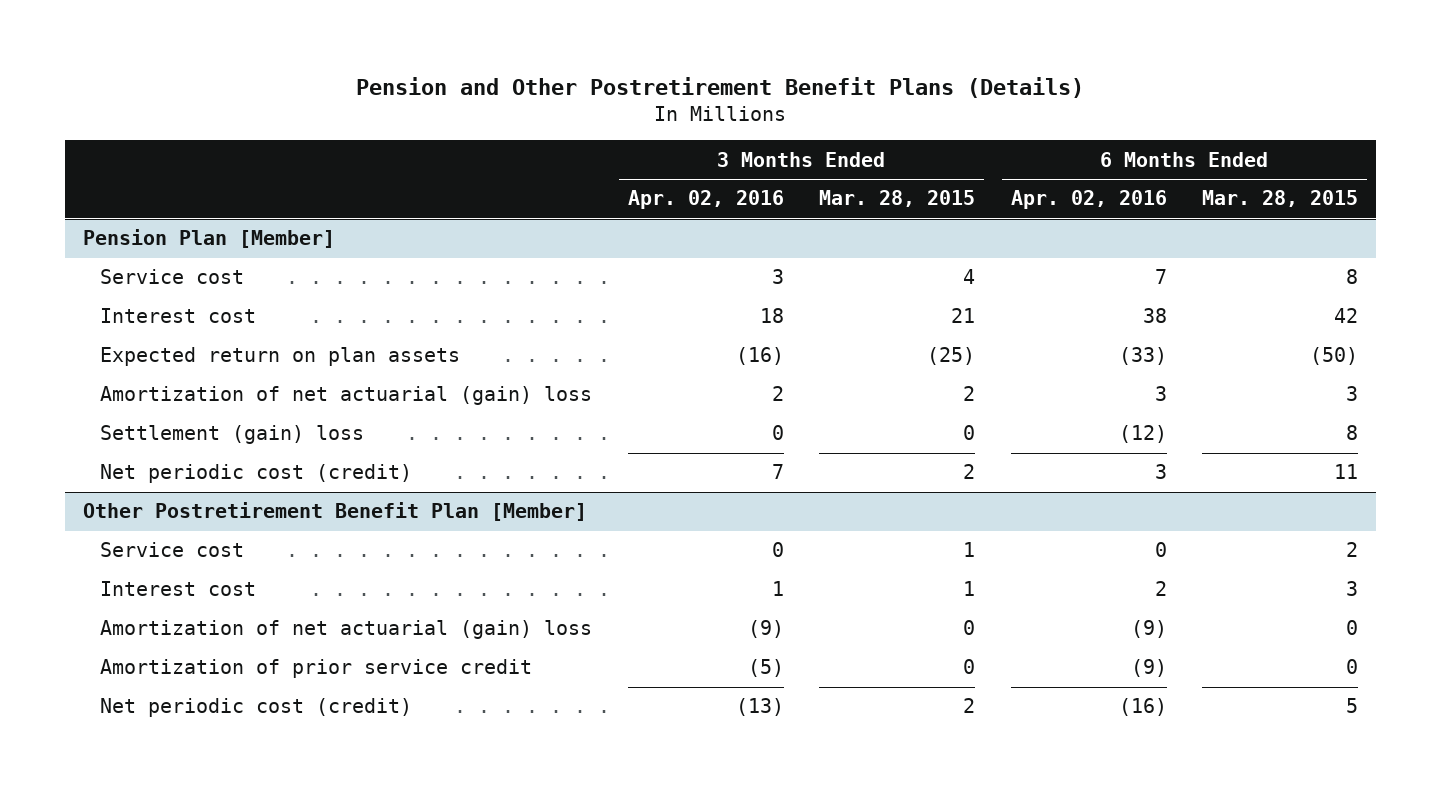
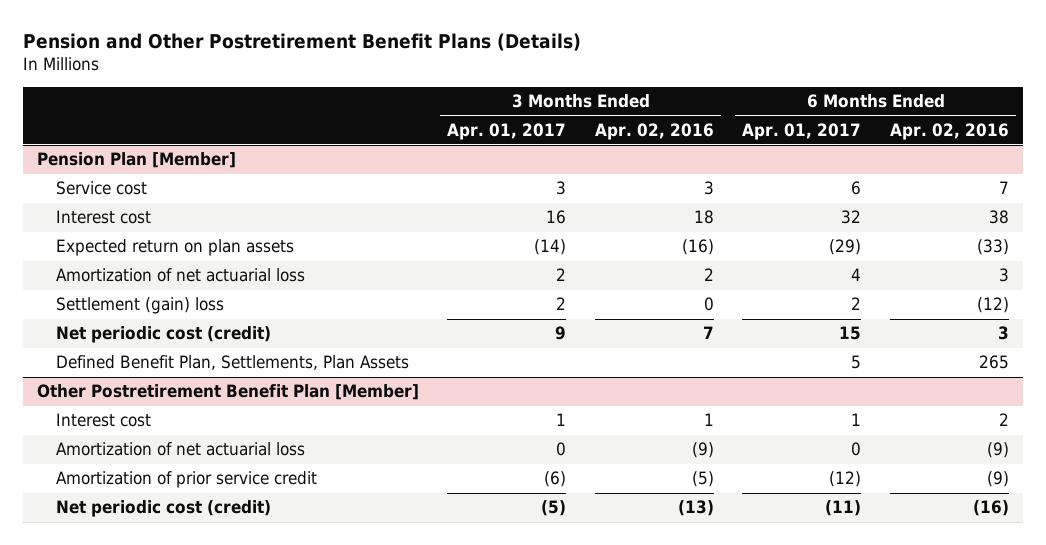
[819,190,976,208] Mar. 28, 2015 -> none
[1202,190,1359,208] Mar. 28, 2015 -> none
none -> [447,122,567,140] Apr. 01, 2017
none -> [742,122,862,140] Apr. 01, 2017
[100,386,593,406] Amortization of net actuarial (gain) loss -> [55,268,305,283] Amortization of net actuarial loss
none -> [55,355,409,371] Defined Benefit Plan, Settlements, Plan Assets
[100,542,245,558] Service cost -> none
[100,620,593,640] Amortization of net actuarial (gain) loss -> [55,442,305,457] Amortization of net actuarial loss

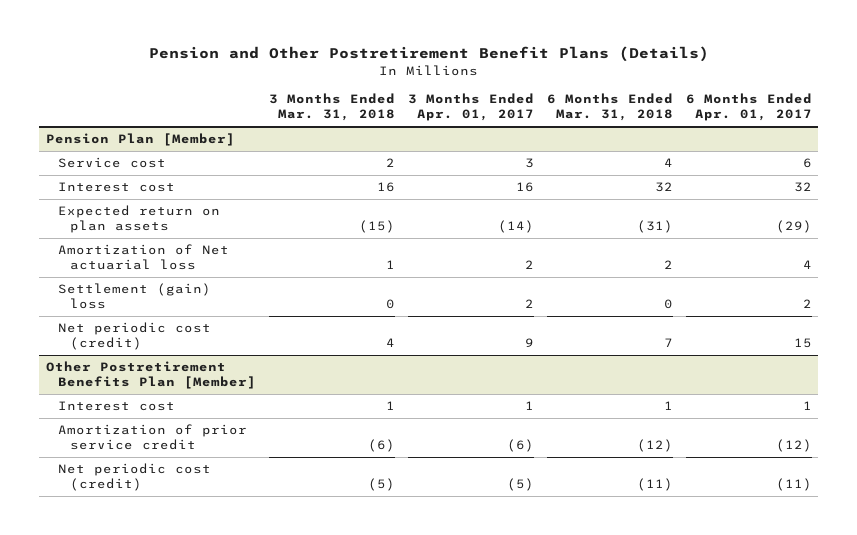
[594,122,714,140] Apr. 02, 2016 -> none
[889,122,1009,140] Apr. 02, 2016 -> none
none -> [268,93,395,122] 3 Months Ended Mar. 31, 2018
none -> [546,93,673,122] 6 Months Ended Mar. 31, 2018
[55,268,305,283] Amortization of net actuarial loss -> [57,244,229,271] Amortization of Net actuarial loss
[55,355,409,371] Defined Benefit Plan, Settlements, Plan Assets -> none
[36,384,419,401] Other Postretirement Benefit Plan [Member] -> [45,361,256,390] Other Postretirement Benefits Plan [Member]
[55,442,305,457] Amortization of net actuarial loss -> none

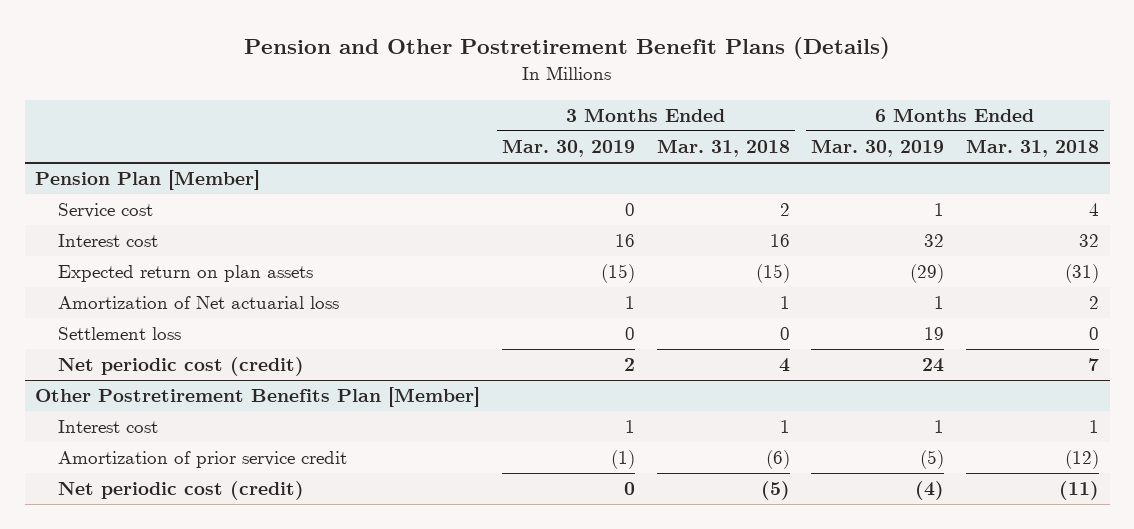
[407,93,534,122] 3 Months Ended Apr. 01, 2017 -> none
[685,93,812,122] 6 Months Ended Apr. 01, 2017 -> none
none -> [502,139,636,158] Mar. 30, 2019
none -> [811,139,945,158] Mar. 30, 2019
[57,283,211,310] Settlement (gain) loss -> [57,327,181,341] Settlement loss

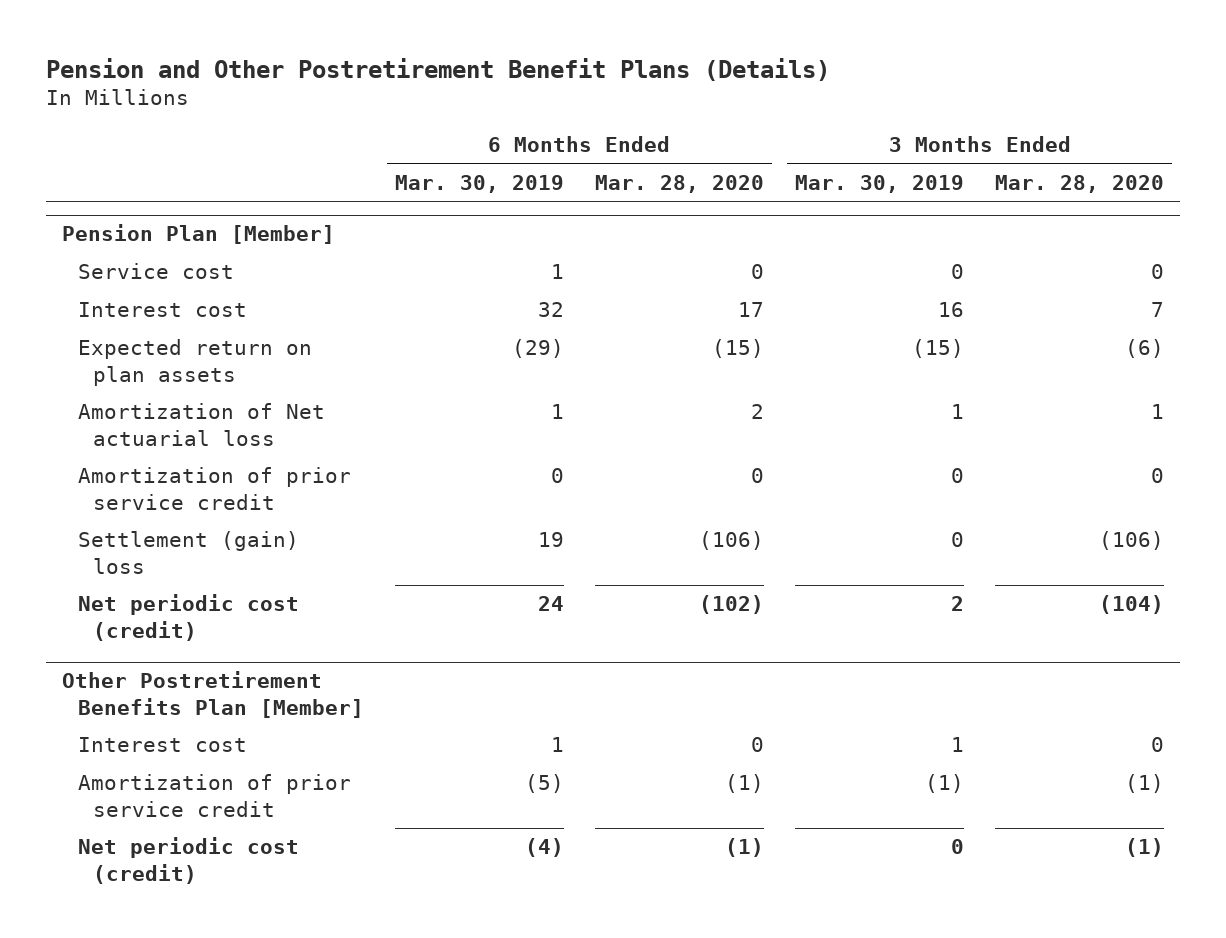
[656,139,790,158] Mar. 31, 2018 -> none
[965,139,1099,158] Mar. 31, 2018 -> none
none -> [594,174,764,193] Mar. 28, 2020
none -> [995,174,1165,193] Mar. 28, 2020
none -> [77,467,351,510] Amortization of prior service credit
[57,327,181,341] Settlement loss -> [77,531,299,574] Settlement (gain) loss

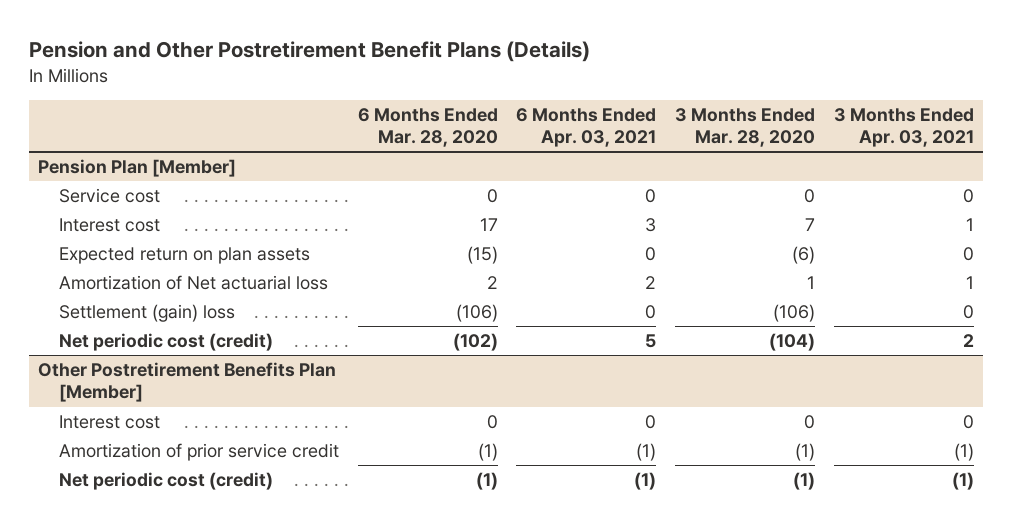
[394,174,564,193] Mar. 30, 2019 -> none
[795,174,965,193] Mar. 30, 2019 -> none
none -> [516,107,657,148] 6 Months Ended Apr. 03, 2021
none -> [833,107,974,148] 3 Months Ended Apr. 03, 2021
[77,467,351,510] Amortization of prior service credit -> none

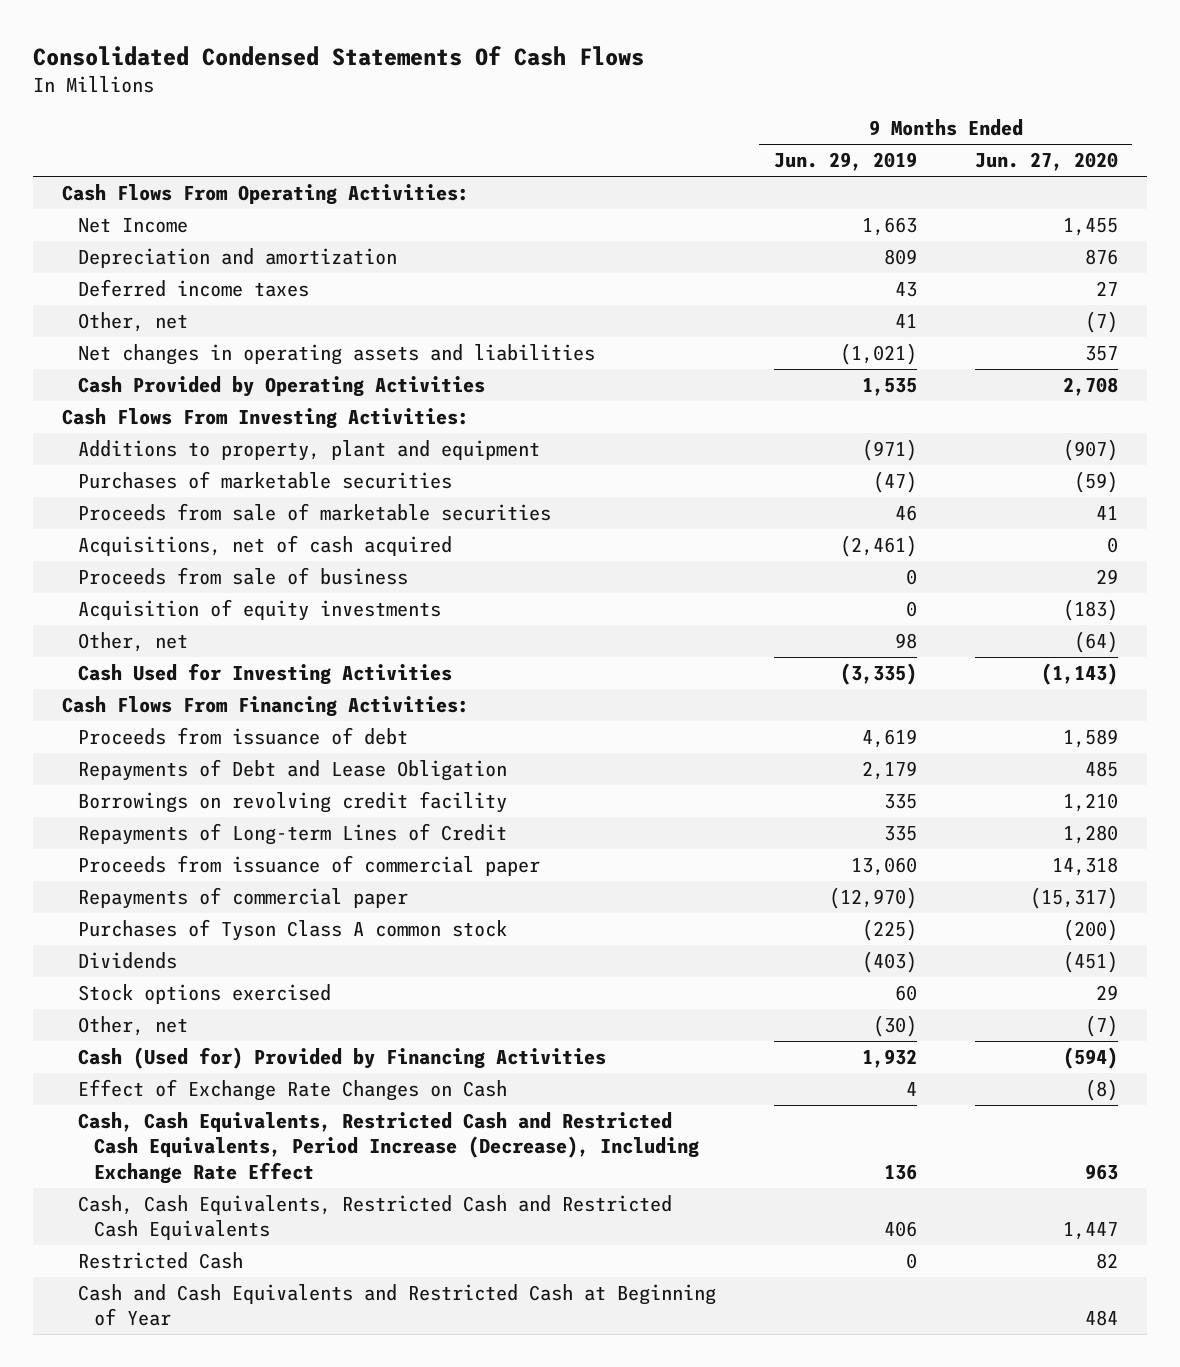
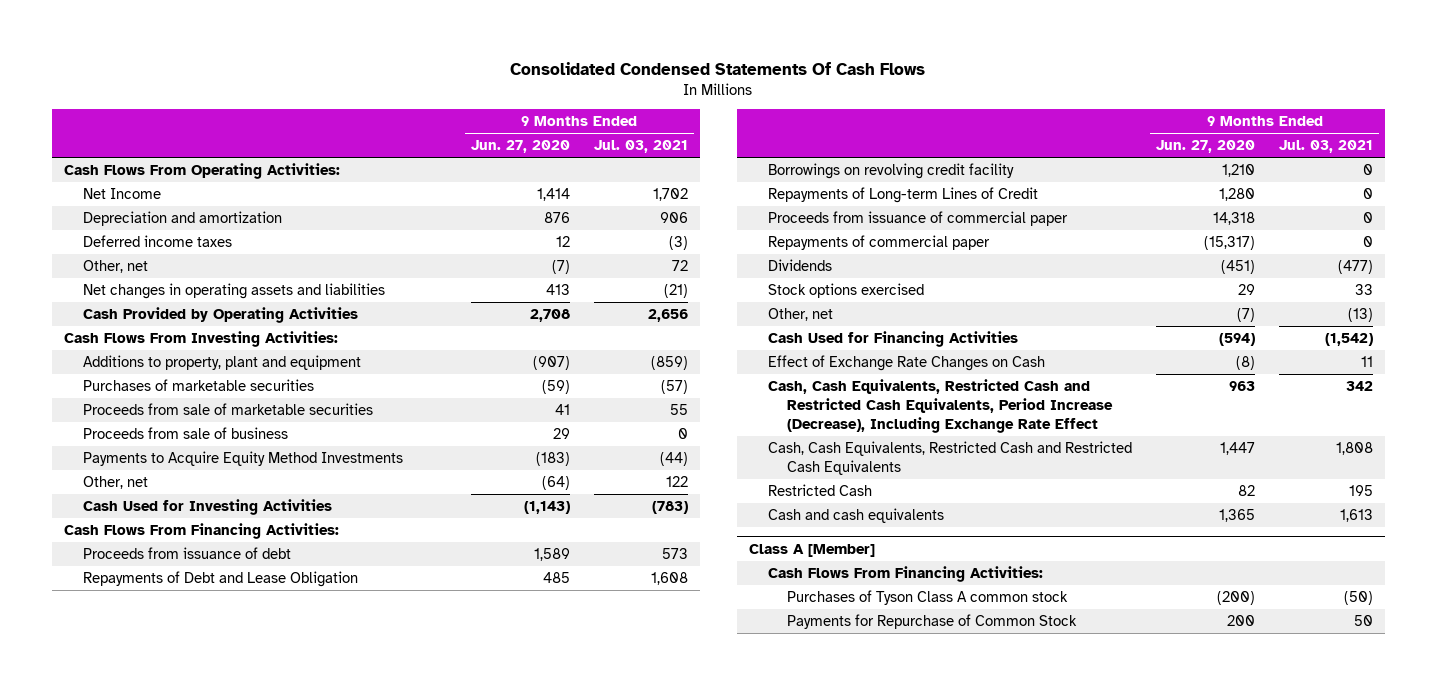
[773,152,917,172] Jun. 29, 2019 -> none
none -> [593,140,688,154] Jul. 03, 2021
[1062,218,1118,237] 1,455 -> [536,188,570,202] 1,414
[1095,281,1118,297] 27 -> [555,236,570,248] 12
[1084,346,1118,362] 357 -> [545,284,570,296] 413
[77,535,452,557] Acquisitions, net of cash acquired -> none
[77,599,441,622] Acquisition of equity investments -> [82,451,403,467] Payments to Acquire Equity Method Investments
[77,919,507,942] Purchases of Tyson Class A common stock -> none
[77,1047,606,1070] Cash (Used for) Provided by Financing Activities -> [767,331,1018,348] Cash Used for Financing Activities
[77,1284,716,1327] Cash and Cash Equivalents and Restricted Cash at Beginning of Year -> [767,508,944,524] Cash and cash equivalents
[1084,1310,1118,1327] 484 -> [1219,509,1256,523] 1,365
none -> [748,543,875,557] Class A [Member]
none -> [767,566,1043,583] Cash Flows From Financing Activities:
none -> [786,590,1068,606] Purchases of Tyson Class A common stock
none -> [786,614,1077,630] Payments for Repurchase of Common Stock

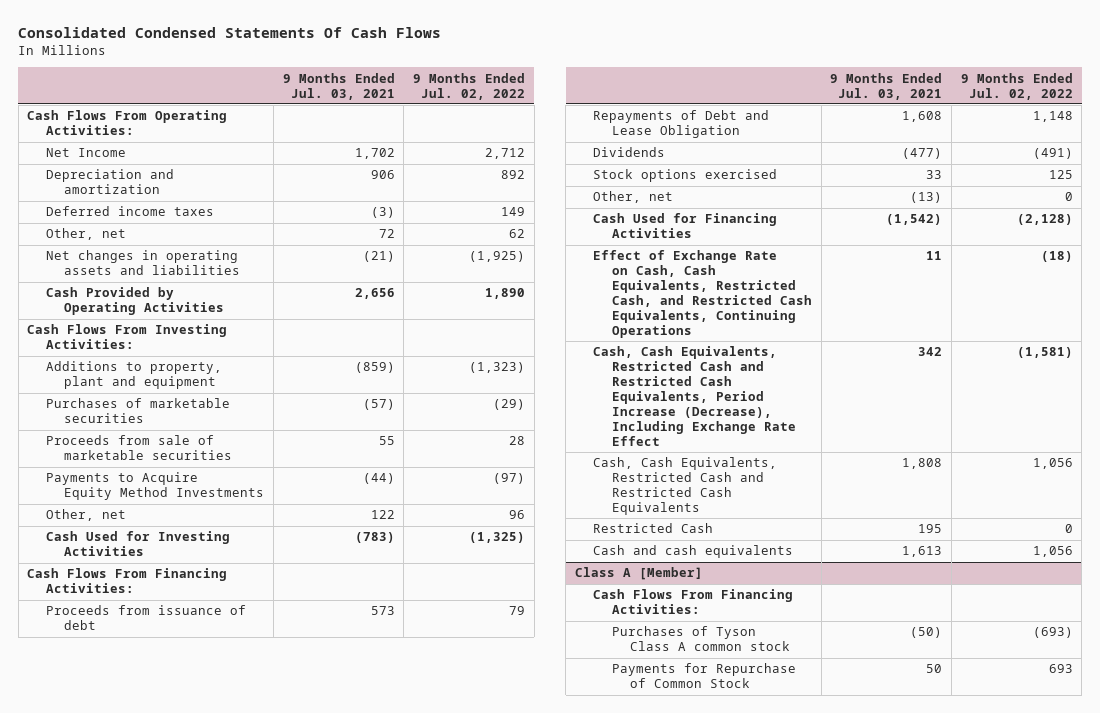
[470,140,570,154] Jun. 27, 2020 -> none
none -> [413,72,526,100] 9 Months Ended Jul. 02, 2022
[82,427,288,440] Proceeds from sale of business -> none
[767,163,1014,180] Borrowings on revolving credit facility -> none
[767,187,1038,204] Repayments of Long-term Lines of Credit -> none
[767,211,1068,227] Proceeds from issuance of commercial paper -> none
[767,235,990,251] Repayments of commercial paper -> none
[767,355,1045,372] Effect of Exchange Rate Changes on Cash -> [593,250,812,338] Effect of Exchange Rate on Cash, Cash Equivalents, Restricted Cash, and Restricted Cash Equivalents, Continuing Operations

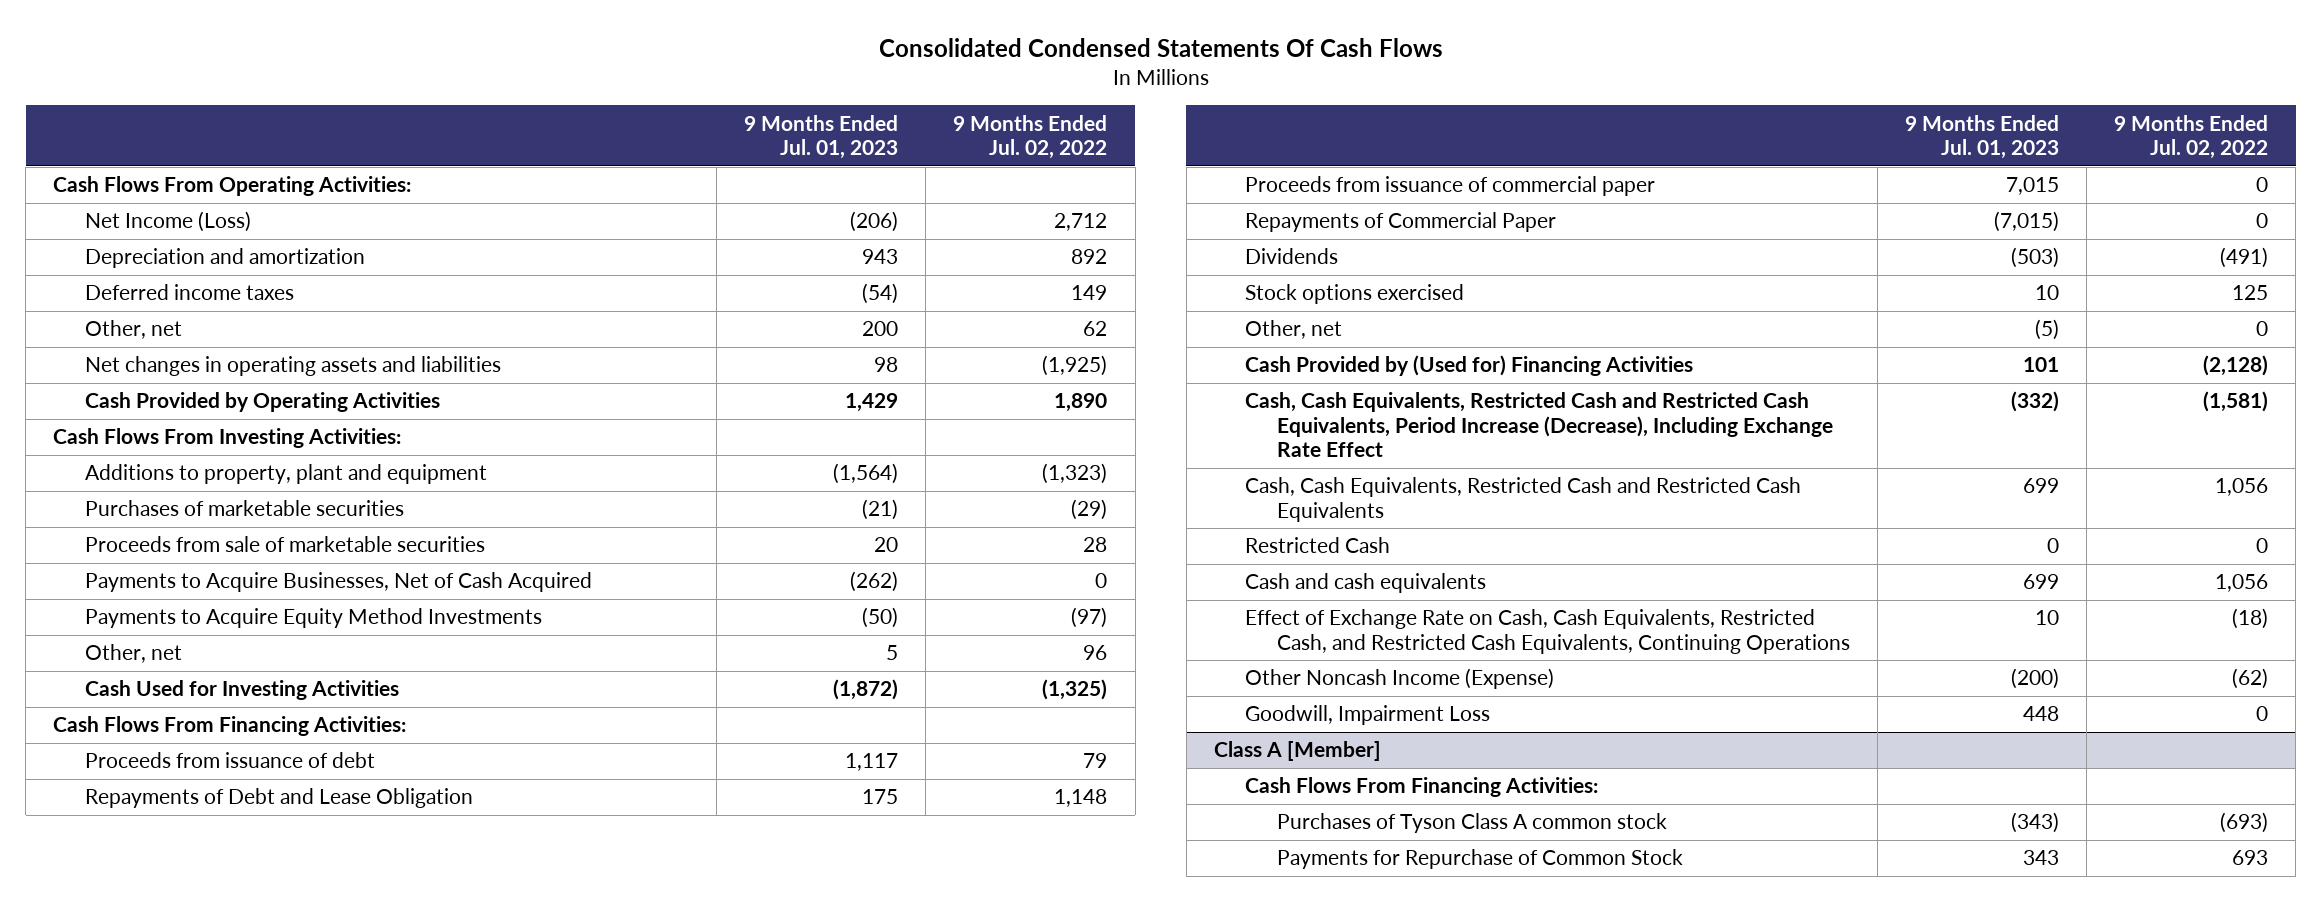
[282,72,395,100] 9 Months Ended Jul. 03, 2021 -> none
none -> [744,114,899,160] 9 Months Ended Jul. 01, 2023
[45,148,126,158] Net Income -> [84,211,251,233] Net Income (Loss)
none -> [84,572,592,593] Payments to Acquire Businesses, Net of Cash Acquired
none -> [1245,176,1656,197] Proceeds from issuance of commercial paper
none -> [1245,212,1557,233] Repayments of Commercial Paper
[593,213,778,239] Cash Used for Financing Activities -> [1245,355,1694,377] Cash Provided by (Used for) Financing Activities
[593,250,812,338] Effect of Exchange Rate on Cash, Cash Equivalents, Restricted Cash, and Restricted Cash Equivalents, Continuing Operations -> [1245,609,1850,654] Effect of Exchange Rate on Cash, Cash Equivalents, Restricted Cash, and Restricted Cash Equivalents, Continuing Operations
none -> [1245,668,1555,690] Other Noncash Income (Expense)
none -> [1245,705,1491,726] Goodwill, Impairment Loss

